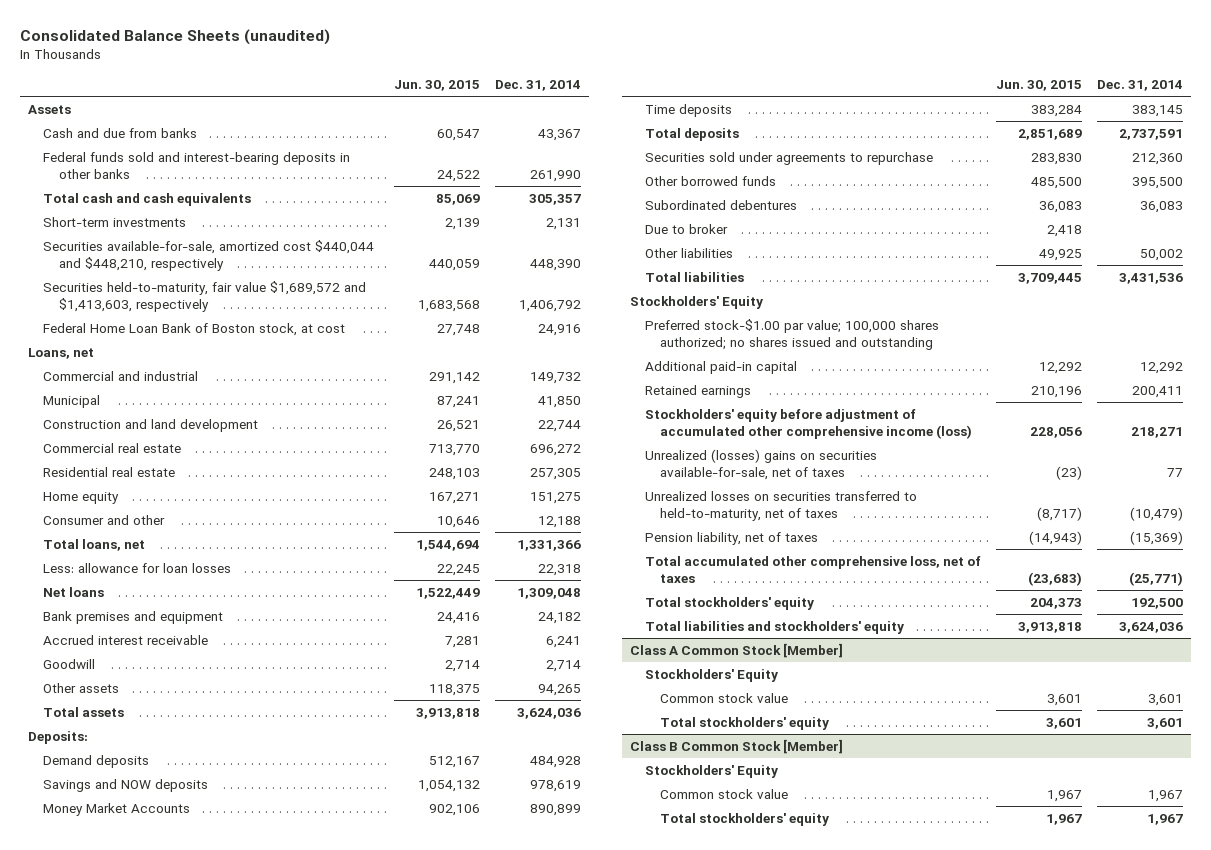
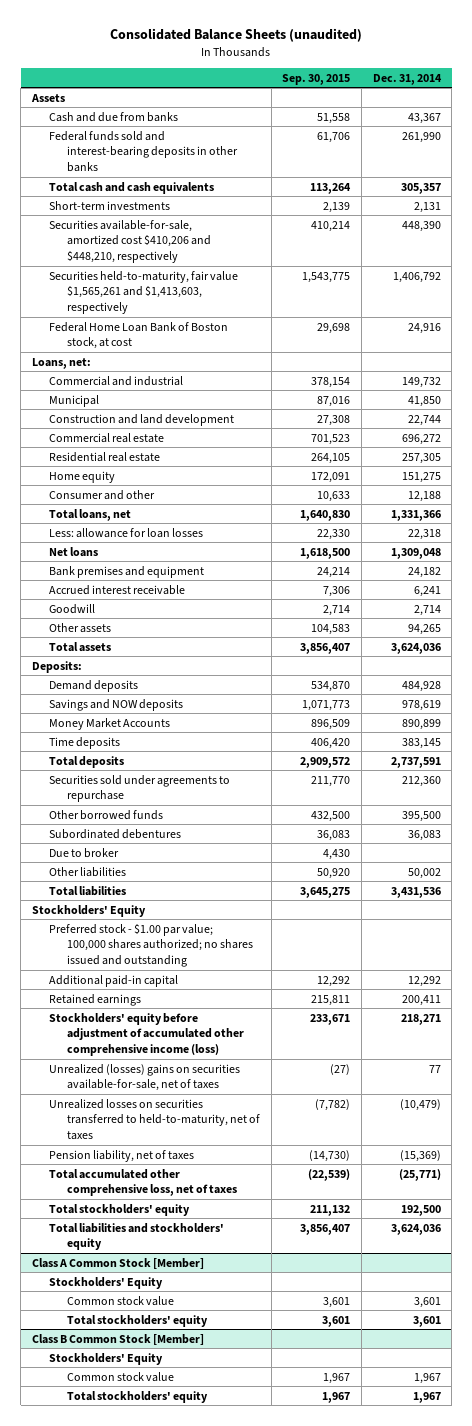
[394,80,481,92] Jun. 30, 2015 -> none
none -> [282,73,351,85] Sep. 30, 2015
[43,239,375,272] Securities available-for-sale, amortized cost $440,044 and $448,210, respectively -> [49,219,212,264] Securities available-for-sale, amortized cost $410,206 and $448,210, respectively
[43,280,367,313] Securities held-to-maturity, fair value $1,689,572 and $1,413,603, respectively -> [49,270,239,315] Securities held-to-maturity, fair value $1,565,261 and $1,413,603, respectively
[27,347,94,359] Loans, net -> [31,357,91,369] Loans, net:
[645,318,940,351] Preferred stock-$1.00 par value; 100,000 shares authorized; no shares issued and outstanding -> [49,923,254,968] Preferred stock - $1.00 par value; 100,000 shares authorized; no shares issued and outstanding

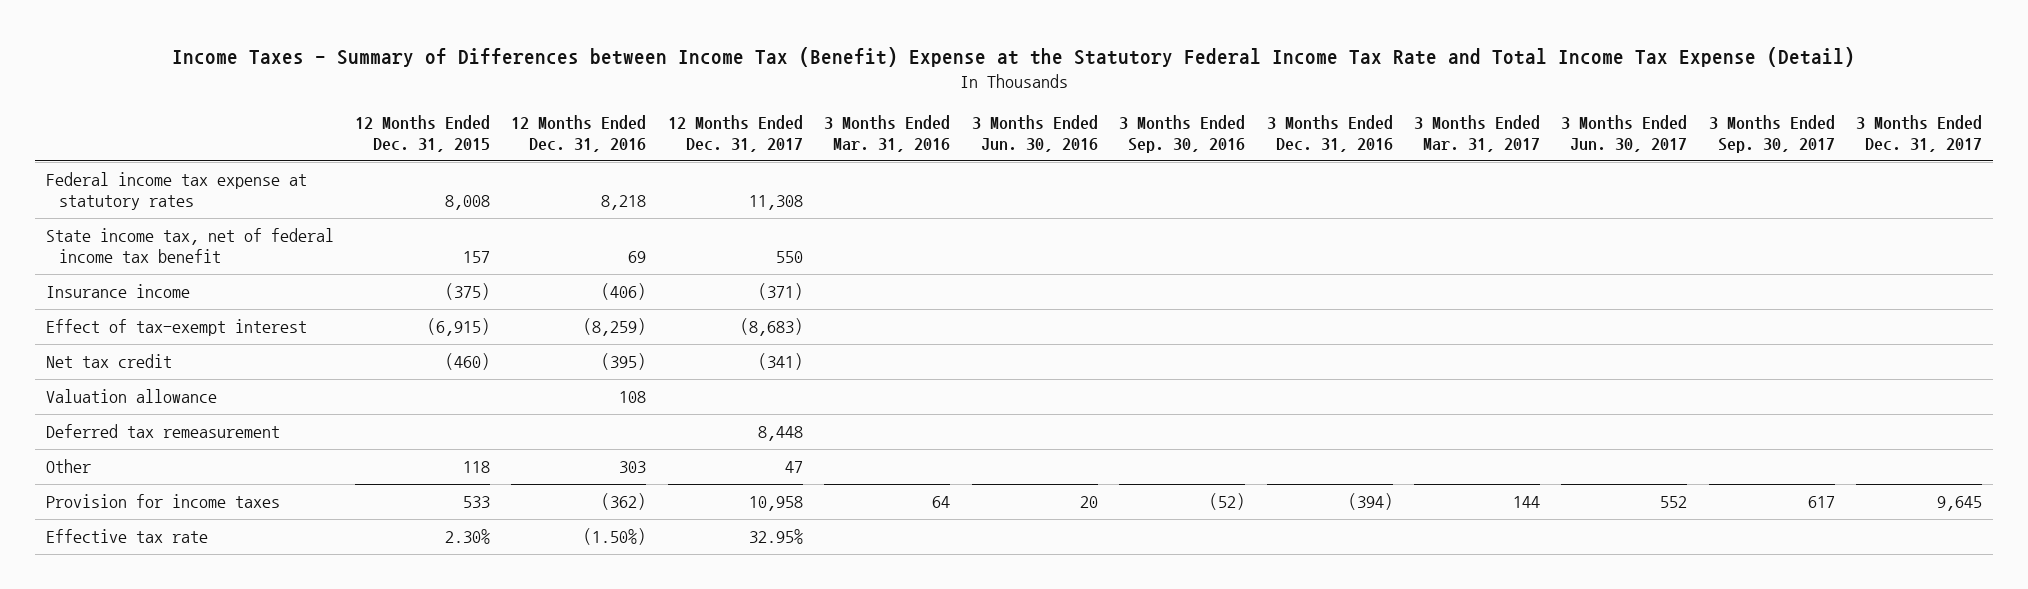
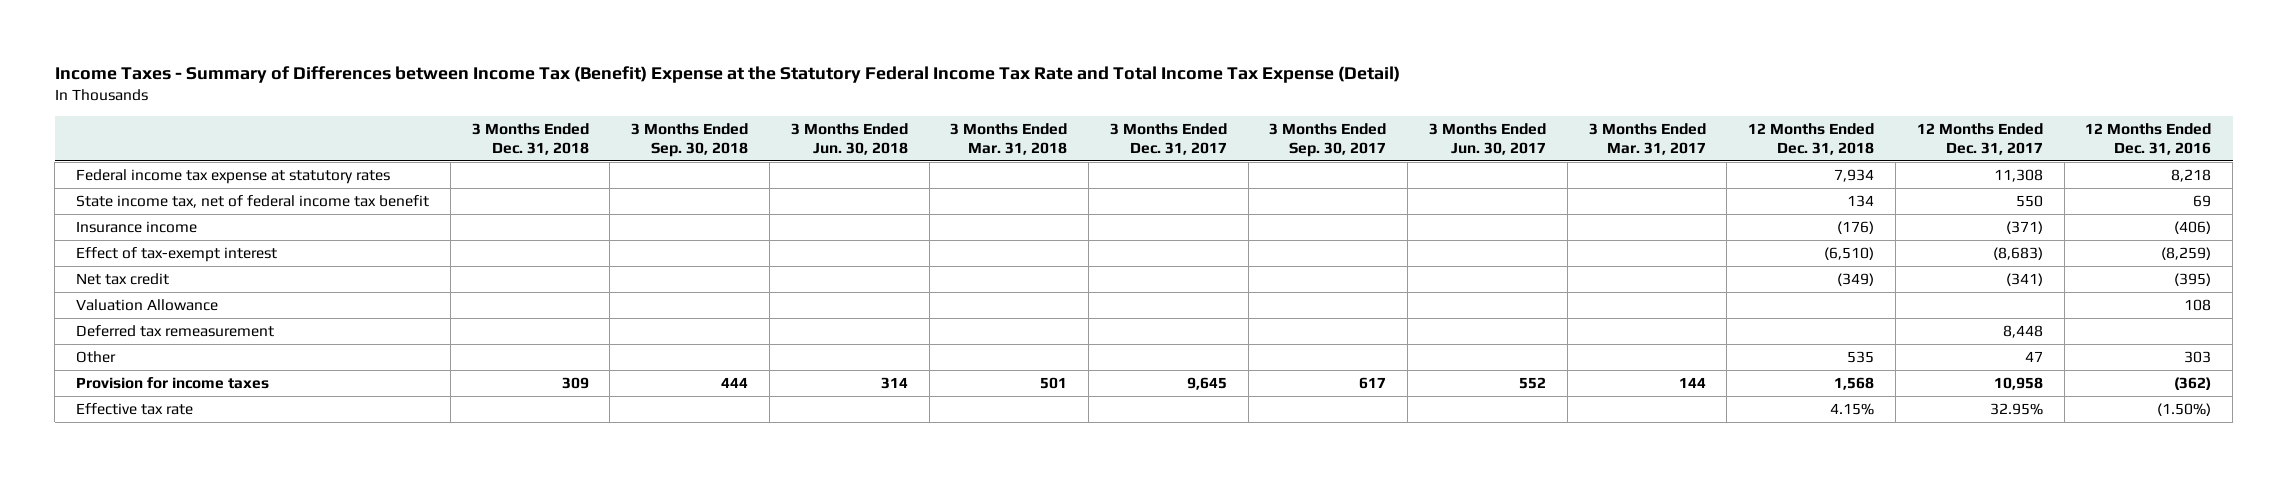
[354,115,490,153] 12 Months Ended Dec. 31, 2015 -> none
[824,115,951,153] 3 Months Ended Mar. 31, 2016 -> none
[971,115,1098,153] 3 Months Ended Jun. 30, 2016 -> none
[1119,115,1246,154] 3 Months Ended Sep. 30, 2016 -> none
[1266,115,1393,153] 3 Months Ended Dec. 31, 2016 -> none
none -> [471,123,589,156] 3 Months Ended Dec. 31, 2018
none -> [631,123,749,158] 3 Months Ended Sep. 30, 2018
none -> [790,123,908,156] 3 Months Ended Jun. 30, 2018
none -> [950,123,1068,156] 3 Months Ended Mar. 31, 2018
none -> [1748,123,1875,156] 12 Months Ended Dec. 31, 2018
[45,389,217,404] Valuation allowance -> [75,299,218,312] Valuation Allowance

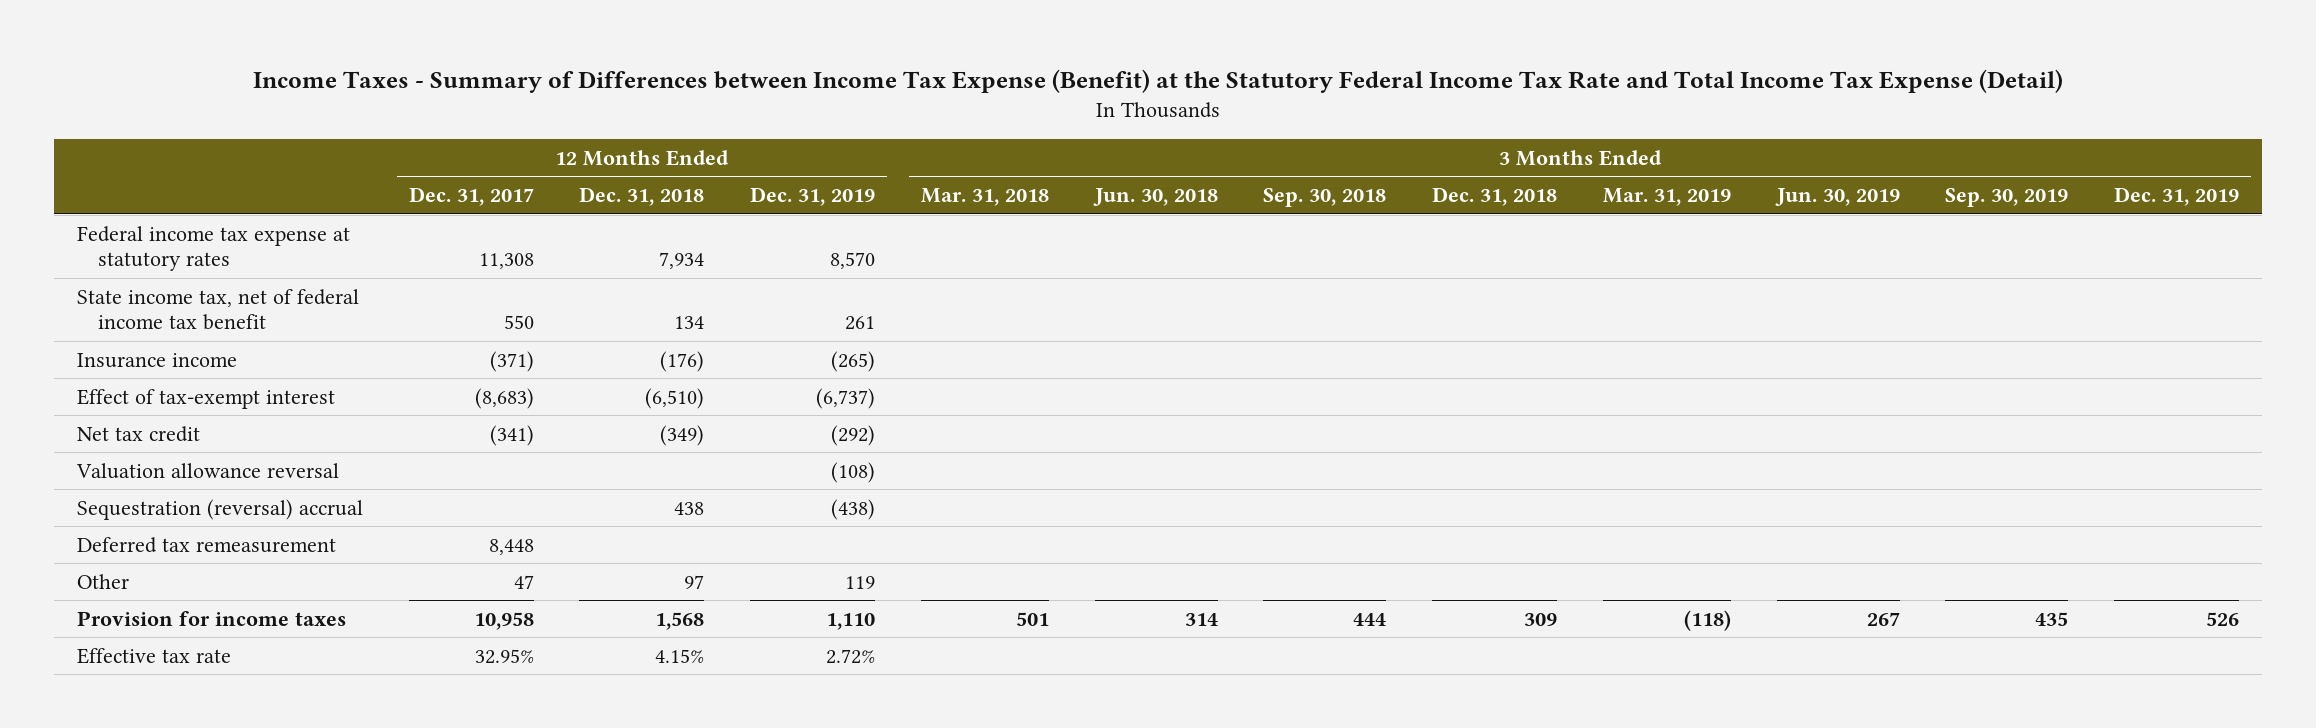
[54,66,1400,84] Income Taxes - Summary of Differences between Income Tax (Benefit) Expense at the Statutory Federal Income Tax Rate and Total Income Tax Expense (Detail) -> [253,68,2064,93] Income Taxes - Summary of Differences between Income Tax Expense (Benefit) at the Statutory Federal Income Tax Rate and Total Income Tax Expense (Detail)
[1109,123,1227,156] 3 Months Ended Dec. 31, 2017 -> none
[1269,123,1387,158] 3 Months Ended Sep. 30, 2017 -> none
[1429,123,1547,156] 3 Months Ended Jun. 30, 2017 -> none
[1588,123,1706,156] 3 Months Ended Mar. 31, 2017 -> none
[2085,123,2212,156] 12 Months Ended Dec. 31, 2016 -> none
none -> [750,187,876,207] Dec. 31, 2019
none -> [1602,188,1731,207] Mar. 31, 2019
none -> [1774,188,1900,207] Jun. 30, 2019
none -> [1945,188,2069,208] Sep. 30, 2019
none -> [2114,187,2240,207] Dec. 31, 2019
[75,299,218,312] Valuation Allowance -> [75,462,339,479] Valuation allowance reversal
none -> [76,498,363,520] Sequestration (reversal) accrual
[1847,351,1875,364] 535 -> [684,574,705,589] 97

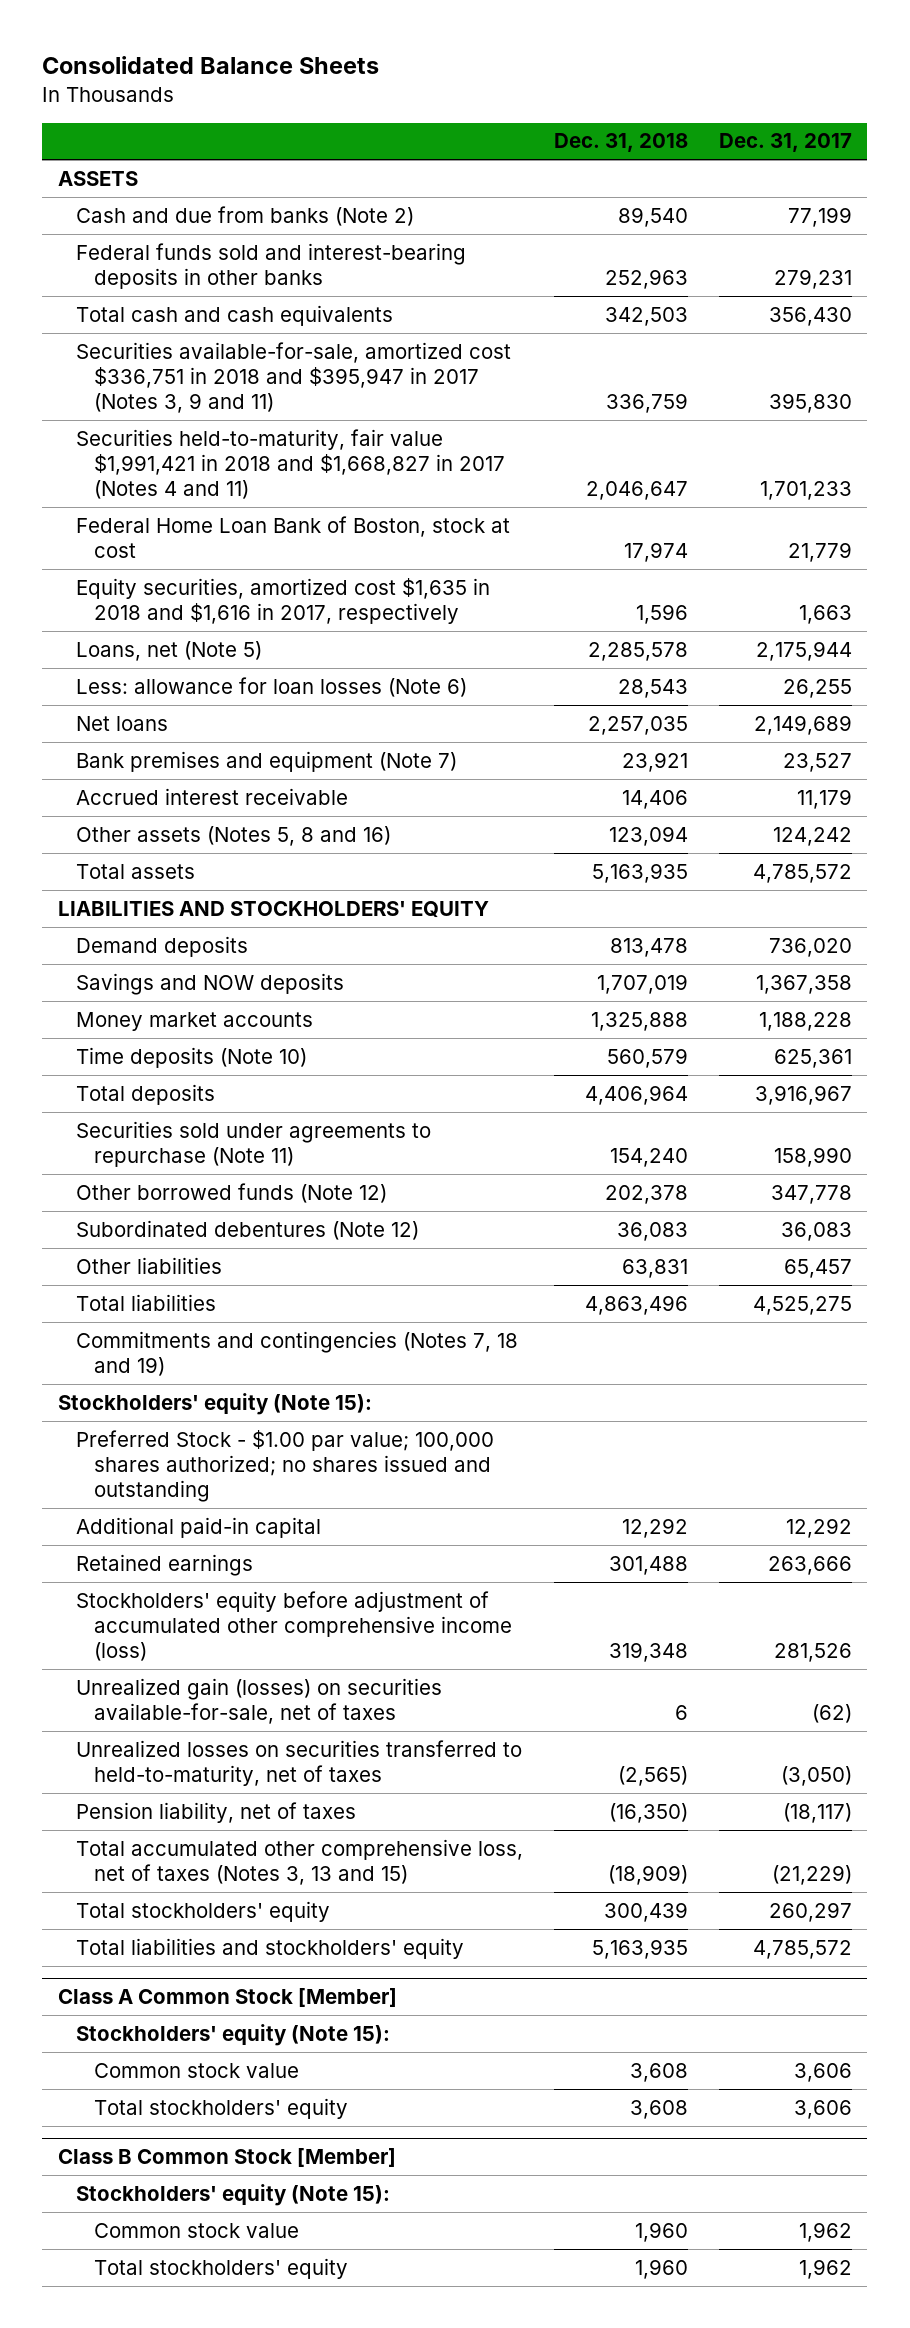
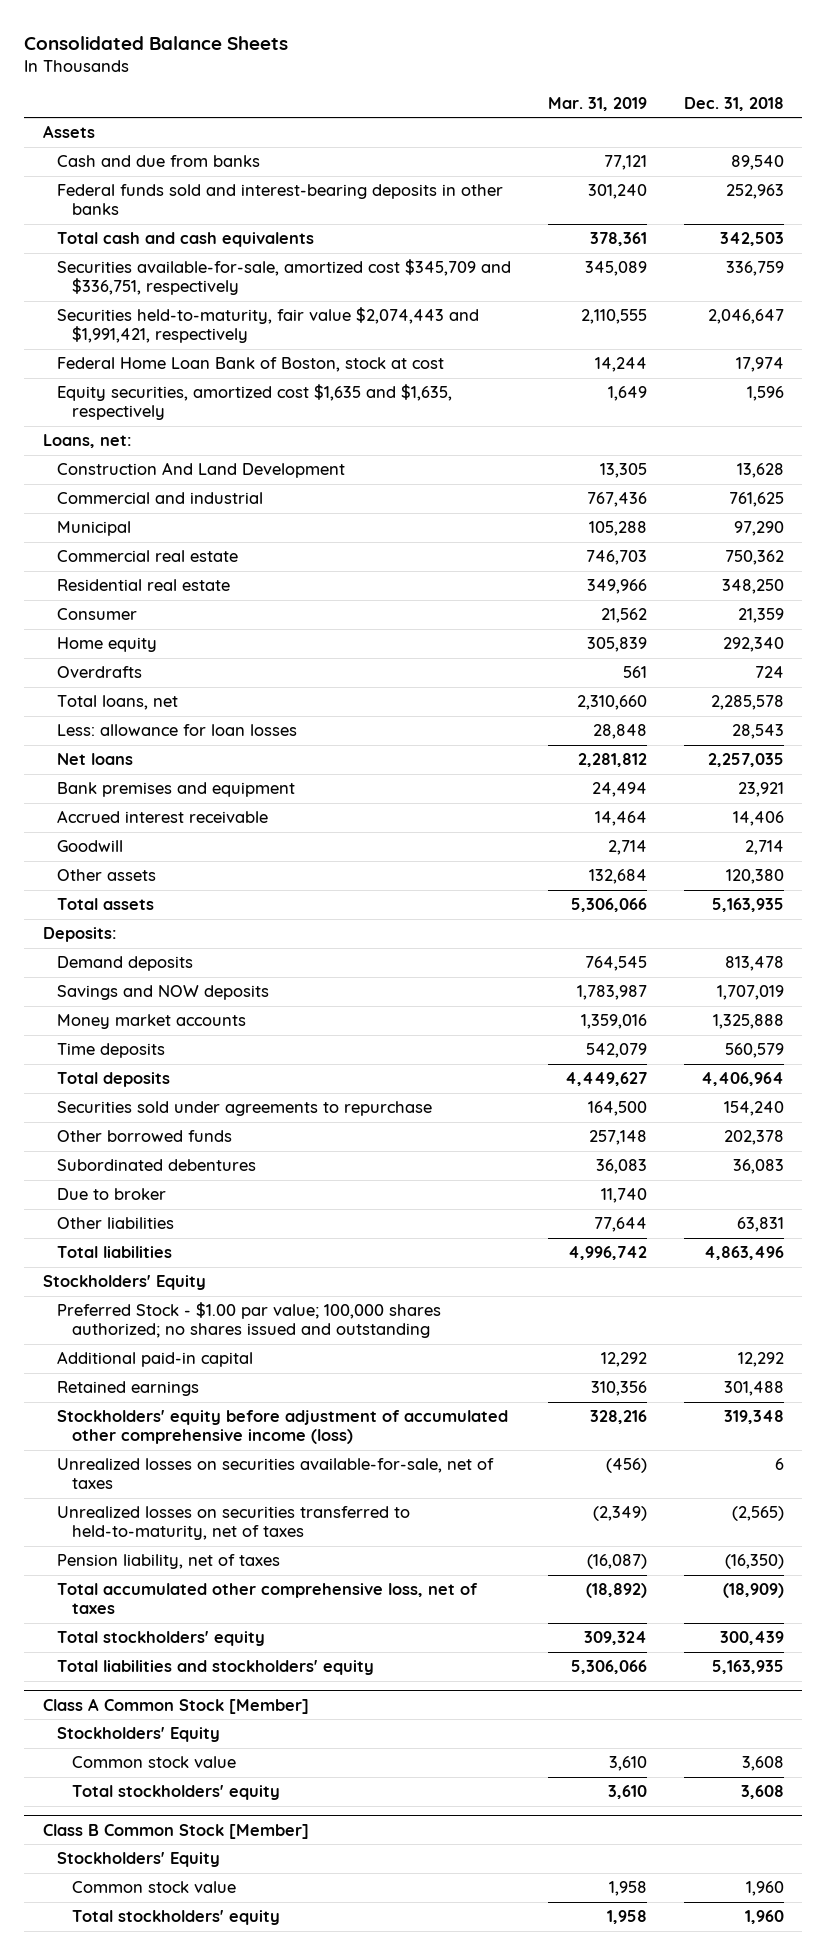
[718,133,852,153] Dec. 31, 2017 -> none
none -> [548,96,648,111] Mar. 31, 2019
[57,170,138,186] ASSETS -> [42,125,95,139] Assets
[76,205,415,226] Cash and due from banks (Note 2) -> [57,155,261,168] Cash and due from banks
[76,341,512,414] Securities available-for-sale, amortized cost $336,751 in 2018 and $395,947 in 2017 (Notes 3, 9 and 11) -> [57,259,512,296] Securities available-for-sale, amortized cost $345,709 and $336,751, respectively
[76,428,506,500] Securities held-to-maturity, fair value $1,991,421 in 2018 and $1,668,827 in 2017 (Notes 4 and 11) -> [57,307,480,344] Securities held-to-maturity, fair value $2,074,443 and $1,991,421, respectively
[76,577,491,625] Equity securities, amortized cost $1,635 in 2018 and $1,616 in 2017, respectively -> [57,384,453,421] Equity securities, amortized cost $1,635 and $1,635, respectively
none -> [42,434,132,449] Loans, net:
none -> [57,462,346,479] Construction And Land Development
none -> [57,492,264,505] Commercial and industrial
none -> [57,521,132,537] Municipal
none -> [57,550,239,563] Commercial real estate
none -> [57,579,231,592] Residential real estate
none -> [57,608,138,621] Consumer
none -> [57,637,158,653] Home equity
none -> [57,666,143,679] Overdrafts
[76,640,263,661] Loans, net (Note 5) -> [57,695,179,711] Total loans, net
[76,676,468,697] Less: allowance for loan losses (Note 6) -> [57,724,298,737] Less: allowance for loan losses
[76,750,458,772] Bank premises and equipment (Note 7) -> [57,782,296,798] Bank premises and equipment
none -> [57,840,124,853] Goodwill
[76,825,392,846] Other assets (Notes 5, 8 and 16) -> [57,869,157,882] Other assets
[608,825,688,846] 123,094 -> [726,869,785,885] 120,380
[57,900,489,918] LIABILITIES AND STOCKHOLDERS' EQUITY -> none
none -> [42,927,117,943] Deposits:
[76,1046,308,1068] Time deposits (Note 10) -> [57,1043,166,1059] Time deposits
[76,1120,432,1168] Securities sold under agreements to repurchase (Note 11) -> [57,1101,433,1117] Securities sold under agreements to repurchase
[76,1182,388,1203] Other borrowed funds (Note 12) -> [57,1130,233,1143] Other borrowed funds
[76,1219,420,1240] Subordinated debentures (Note 12) -> [57,1159,257,1172] Subordinated debentures
none -> [57,1188,167,1201] Due to broker
[76,1330,519,1377] Commitments and contingencies (Notes 7, 18 and 19) -> none
[57,1392,372,1415] Stockholders' equity (Note 15): -> [42,1275,206,1291] Stockholders' Equity
[76,1677,443,1725] Unrealized gain (losses) on securities available-for-sale, net of taxes -> [57,1458,495,1490] Unrealized losses on securities available-for-sale, net of taxes
[76,1838,524,1886] Total accumulated other comprehensive loss, net of taxes (Notes 3, 13 and 15) -> [57,1583,479,1615] Total accumulated other comprehensive loss, net of taxes
[76,2023,391,2046] Stockholders' equity (Note 15): -> [57,1727,221,1743] Stockholders' Equity
[76,2183,391,2206] Stockholders' equity (Note 15): -> [57,1852,221,1868] Stockholders' Equity

